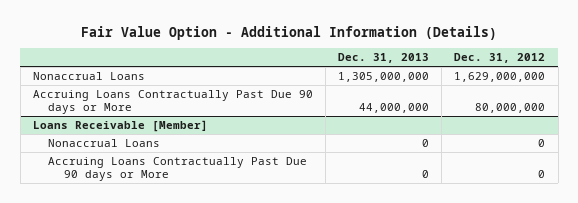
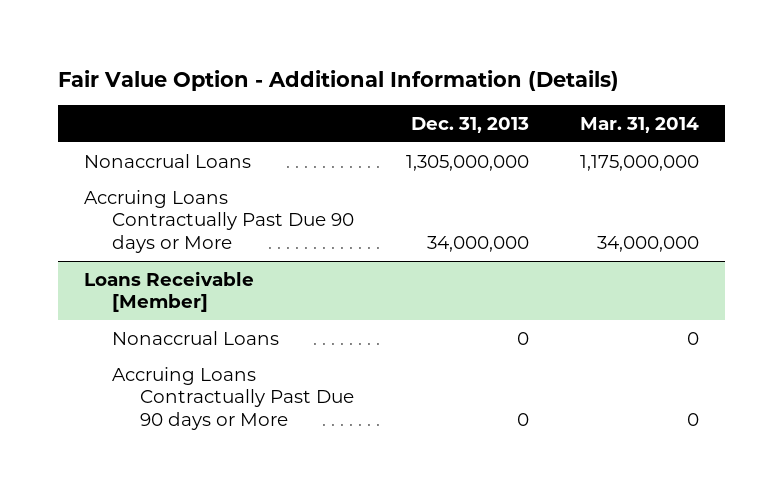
[454,53,546,64] Dec. 31, 2012 -> none
none -> [580,117,700,134] Mar. 31, 2014
[359,102,430,113] 44,000,000 -> [426,236,529,253] 34,000,000

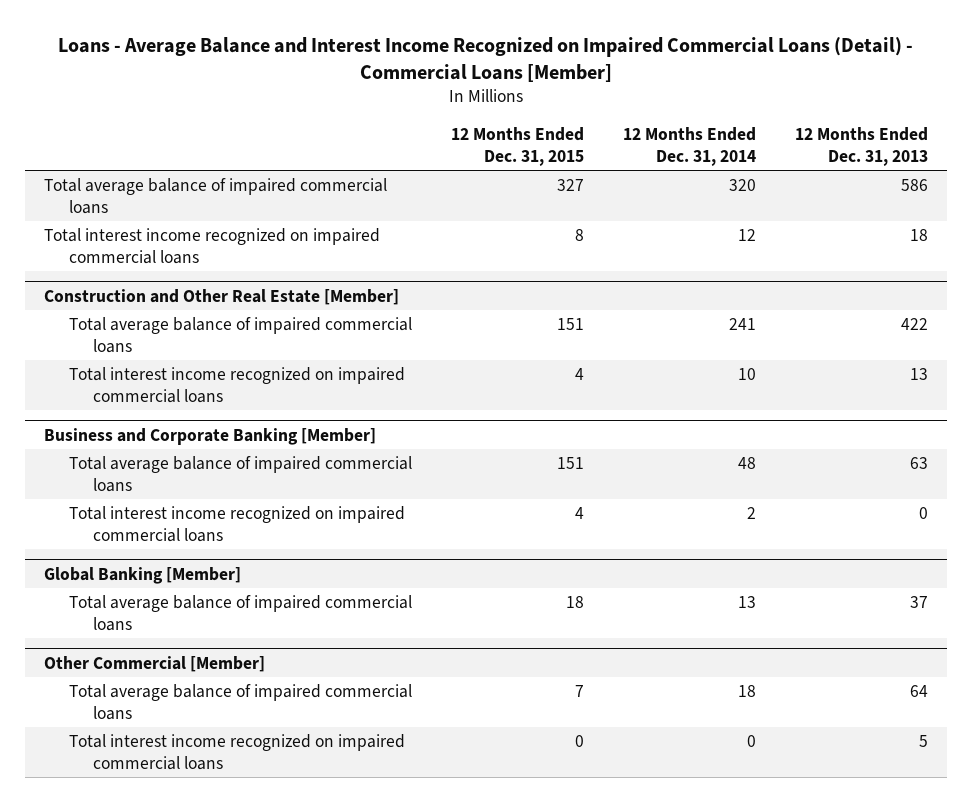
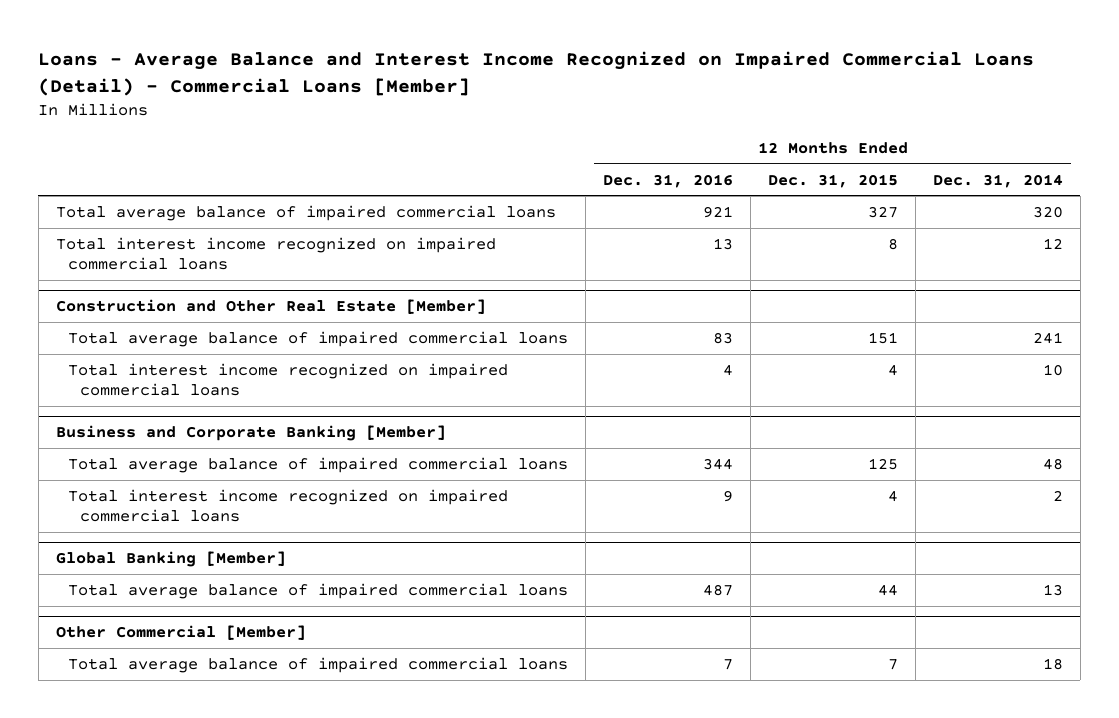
[794,126,928,166] 12 Months Ended Dec. 31, 2013 -> none
none -> [603,173,734,188] Dec. 31, 2016
[556,457,584,470] 151 -> [867,457,898,470] 125
[565,596,584,609] 18 -> [877,583,898,596] 44
[68,734,405,770] Total interest income recognized on impaired commercial loans -> none

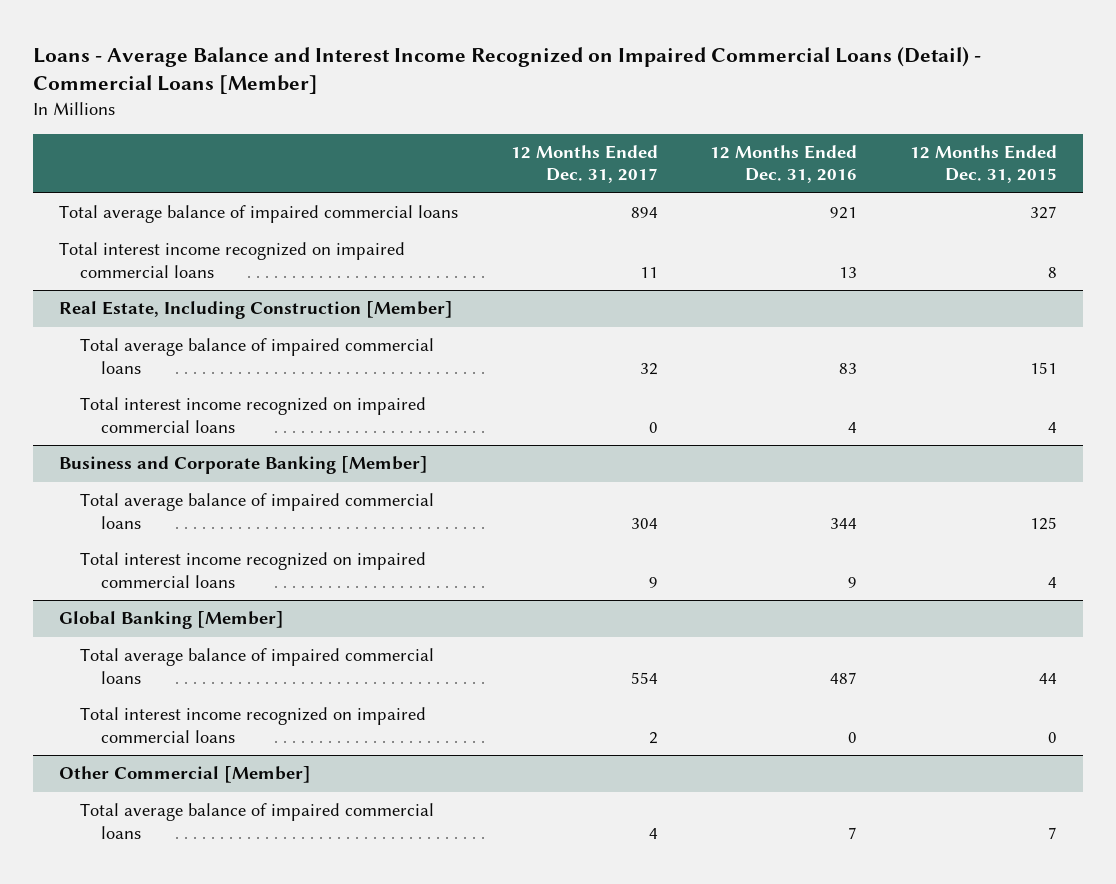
[932,173,1063,188] Dec. 31, 2014 -> none
none -> [510,144,658,184] 12 Months Ended Dec. 31, 2017
[55,298,486,314] Construction and Other Real Estate [Member] -> [59,301,454,320] Real Estate, Including Construction [Member]
none -> [80,707,427,743] Total interest income recognized on impaired commercial loans

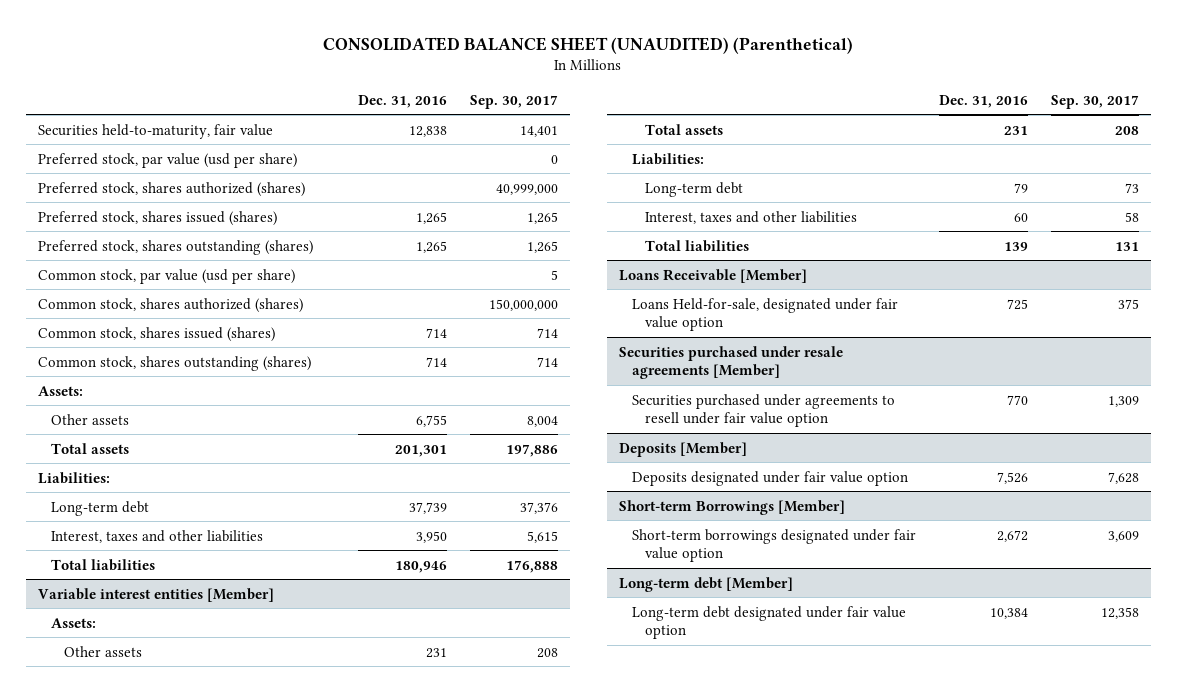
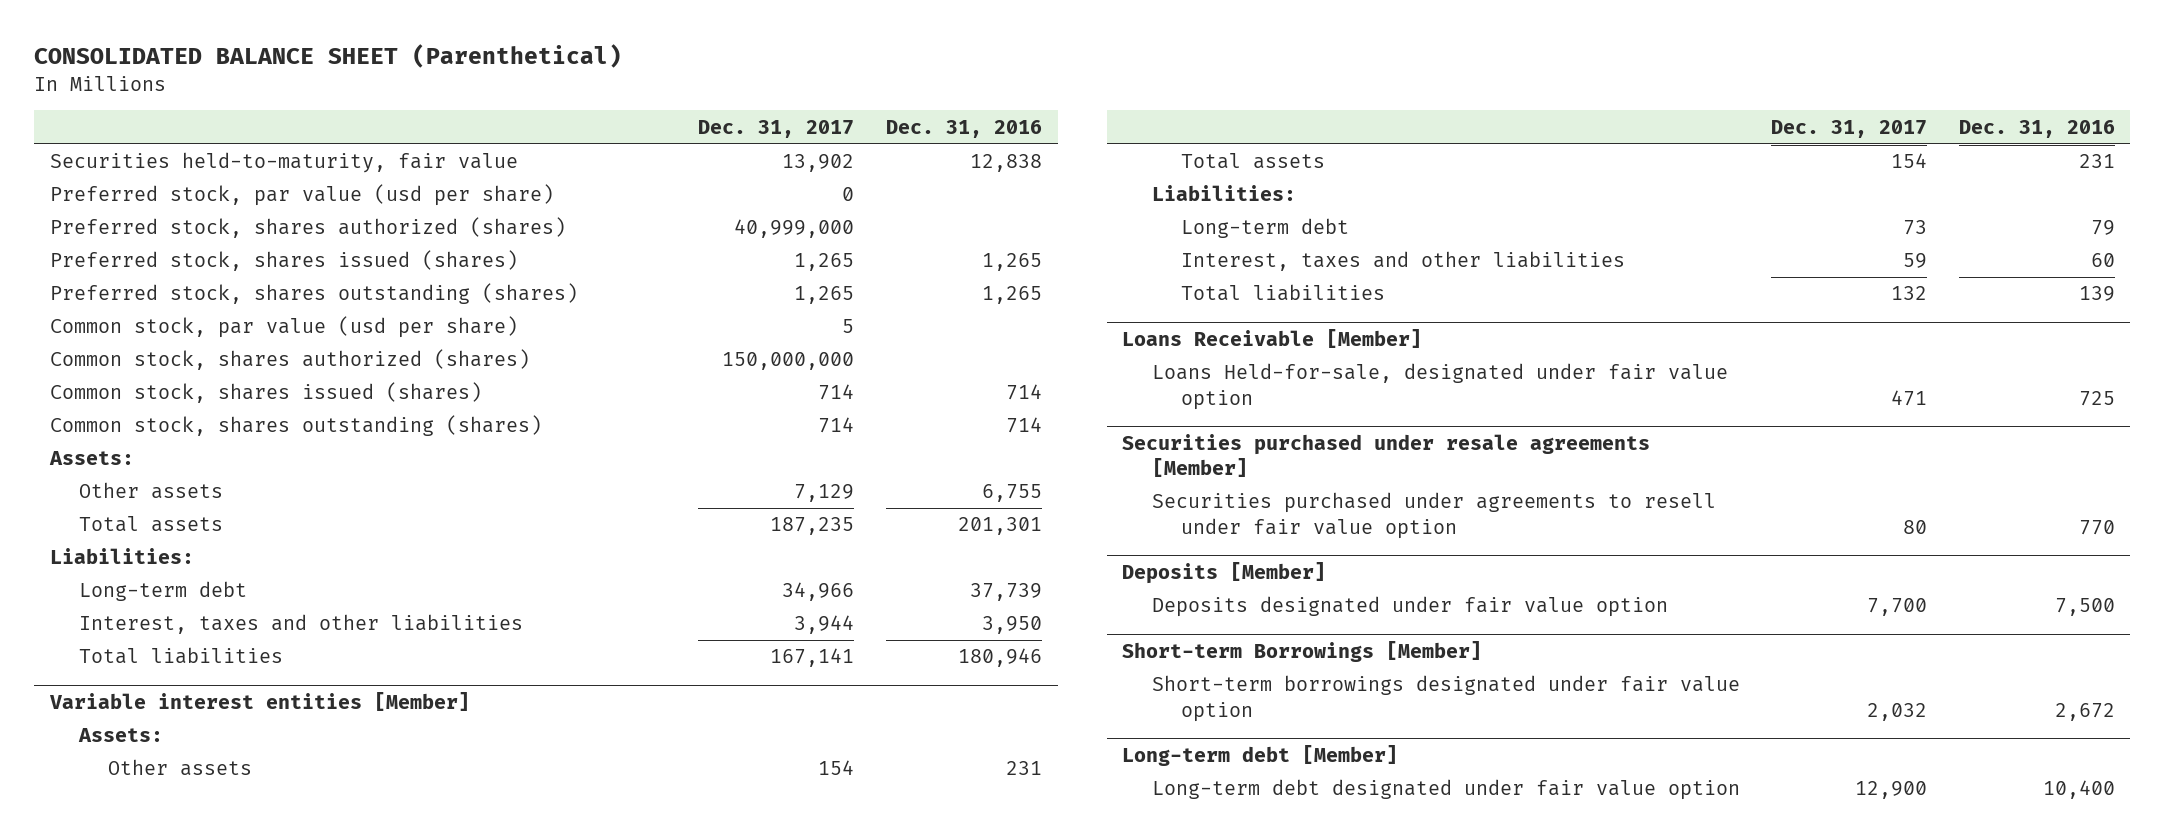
[323,36,854,54] CONSOLIDATED BALANCE SHEET (UNAUDITED) (Parenthetical) -> [33,44,622,69] CONSOLIDATED BALANCE SHEET (Parenthetical)
[470,94,559,109] Sep. 30, 2017 -> none
none -> [698,119,855,138] Dec. 31, 2017
[997,471,1029,484] 7,526 -> [2054,598,2115,617] 7,500
[990,607,1029,619] 10,384 -> [2042,780,2115,800] 10,400

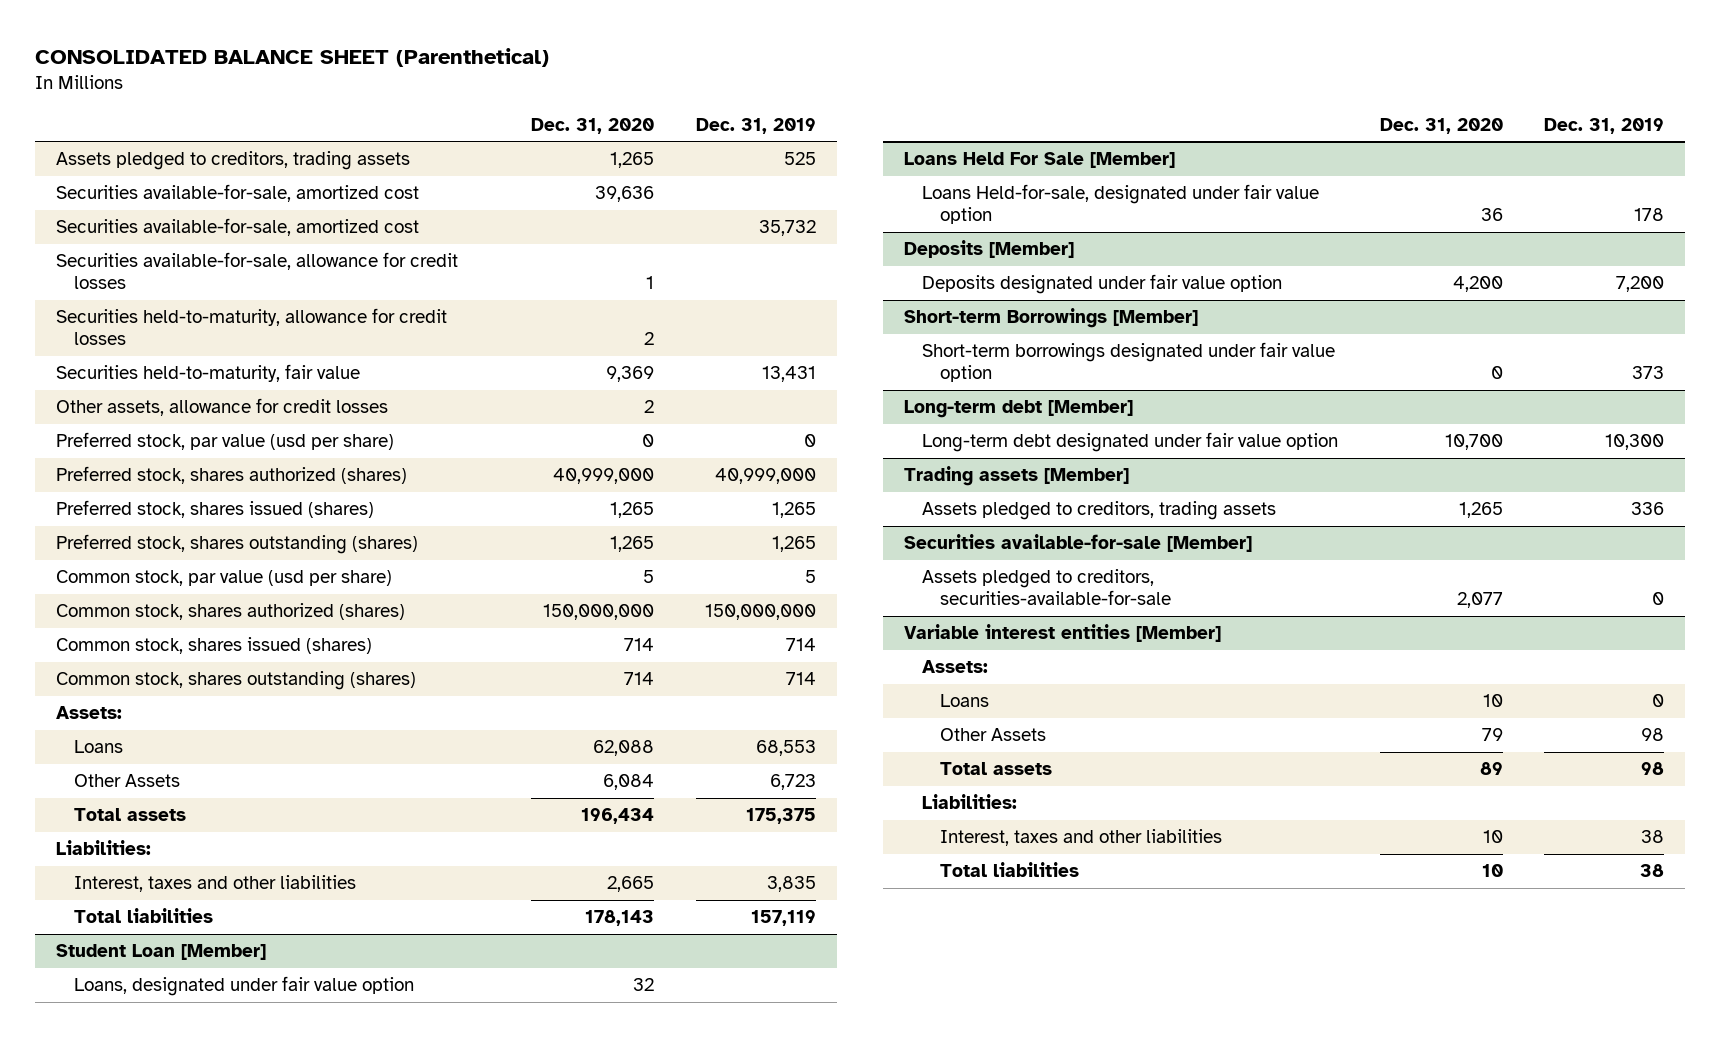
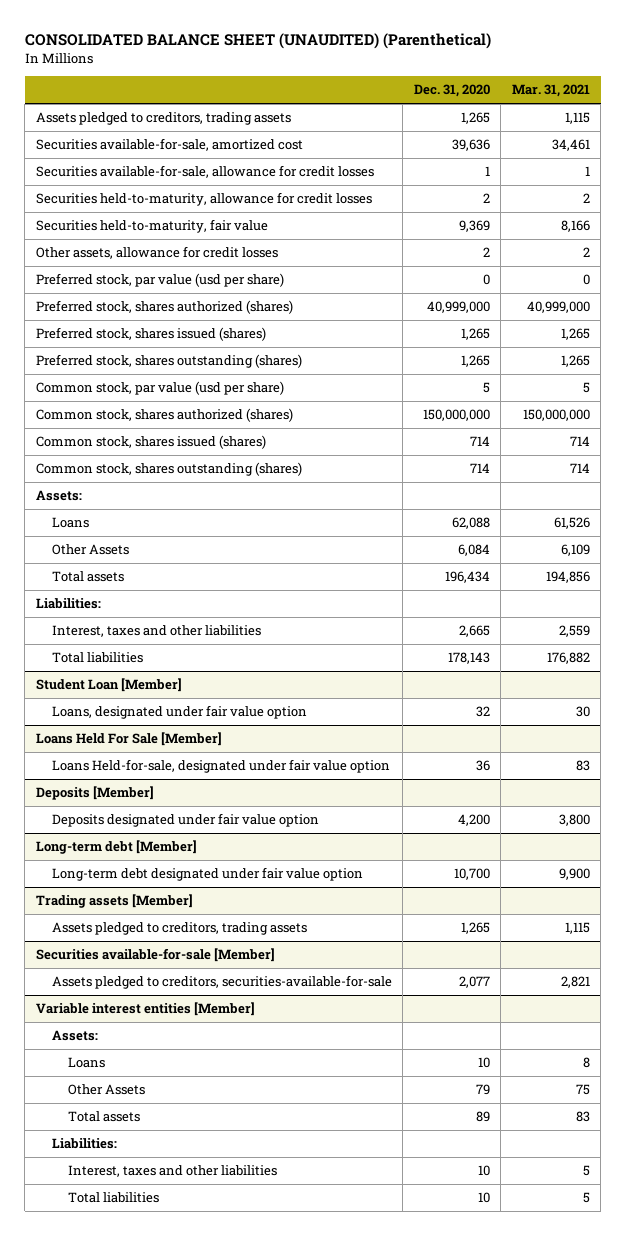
[34,47,549,67] CONSOLIDATED BALANCE SHEET (Parenthetical) -> [24,32,491,49] CONSOLIDATED BALANCE SHEET (UNAUDITED) (Parenthetical)
[695,117,816,134] Dec. 31, 2019 -> none
none -> [511,84,590,98] Mar. 31, 2021
[55,218,419,237] Securities available-for-sale, amortized cost -> none
[903,308,1198,329] Short-term Borrowings [Member] -> none
[922,342,1336,383] Short-term borrowings designated under fair value option -> none

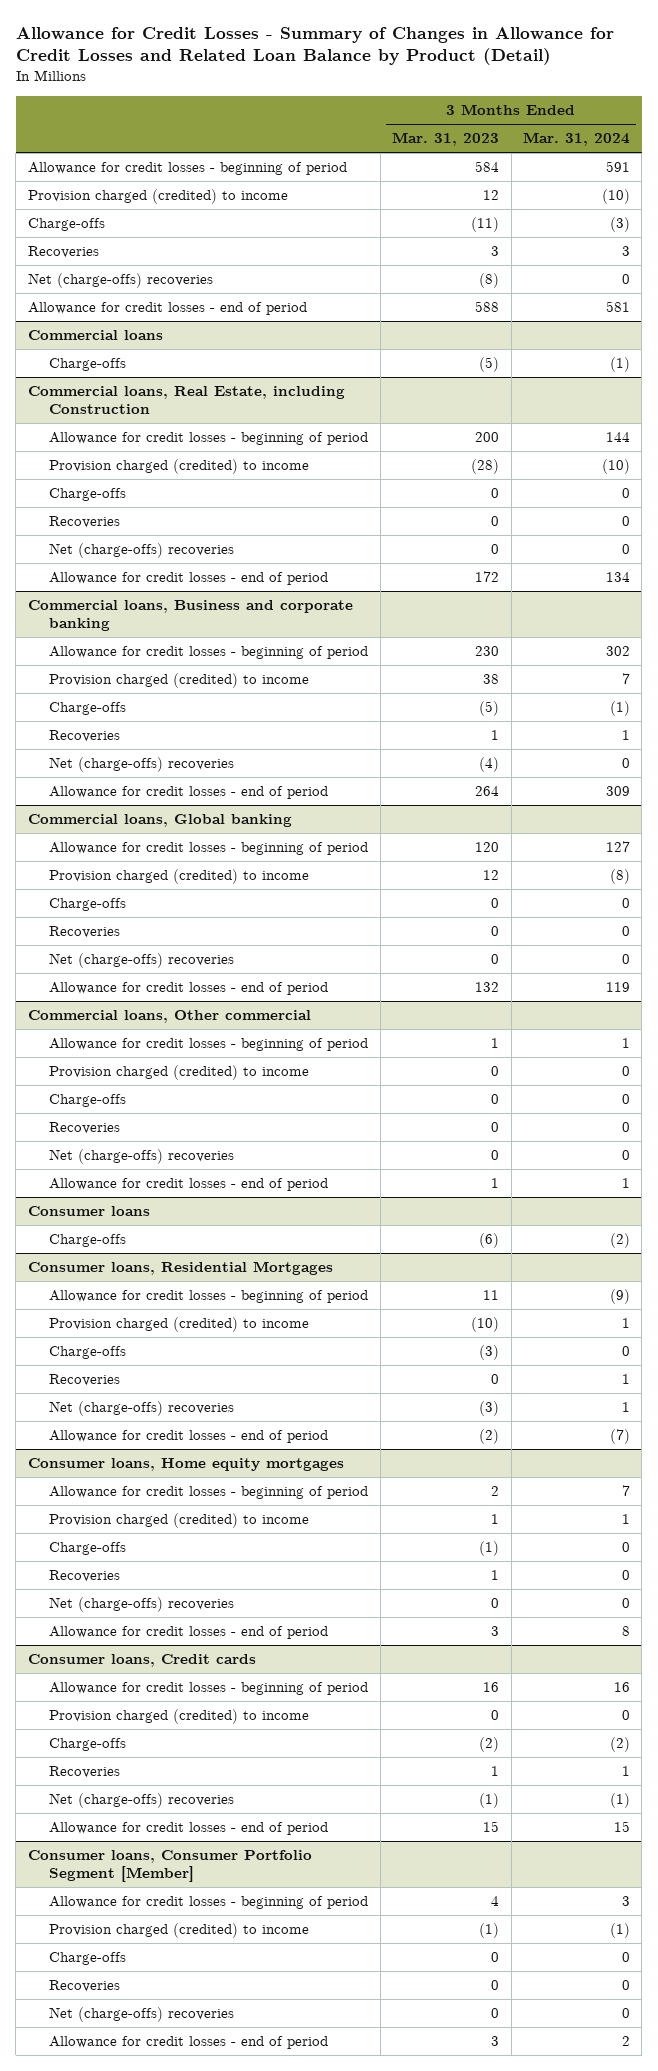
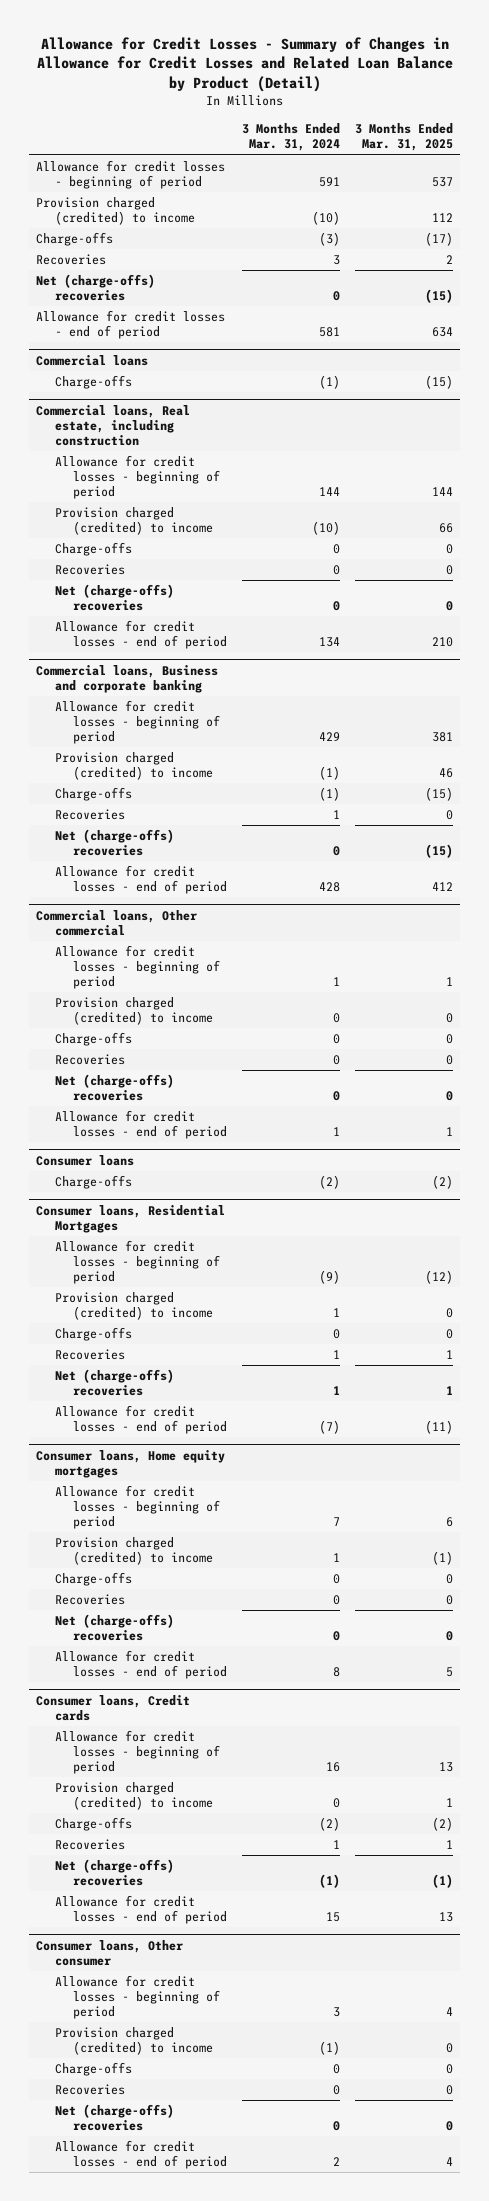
[392,132,500,147] Mar. 31, 2023 -> none
none -> [354,123,453,152] 3 Months Ended Mar. 31, 2025
[27,386,345,414] Commercial loans, Real Estate, including Construction -> [36,404,191,446] Commercial loans, Real estate, including construction
[606,646,631,657] 302 -> [319,732,341,742] 429
[622,673,631,685] 7 -> [319,766,341,781] (1)
[27,814,292,828] Commercial loans, Global banking -> none
[49,842,369,856] Allowance for credit losses - beginning of period -> none
[49,869,310,885] Provision charged (credited) to income -> none
[49,898,127,912] Charge-offs -> none
[49,926,121,939] Recoveries -> none
[49,953,235,969] Net (charge-offs) recoveries -> none
[49,982,329,996] Allowance for credit losses - end of period -> none
[606,786,631,797] 309 -> [319,882,341,893] 428
[27,1850,312,1882] Consumer loans, Consumer Portfolio Segment [Member] -> none
none -> [36,1939,184,1966] Consumer loans, Other consumer

